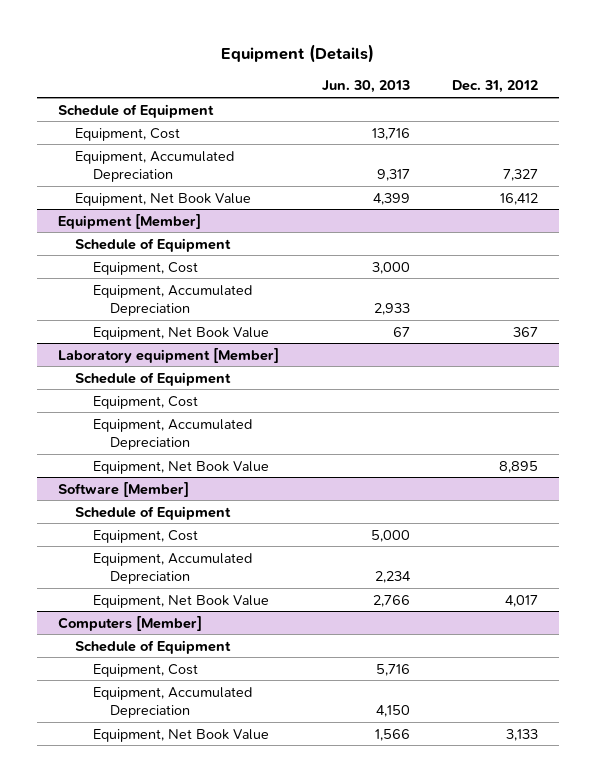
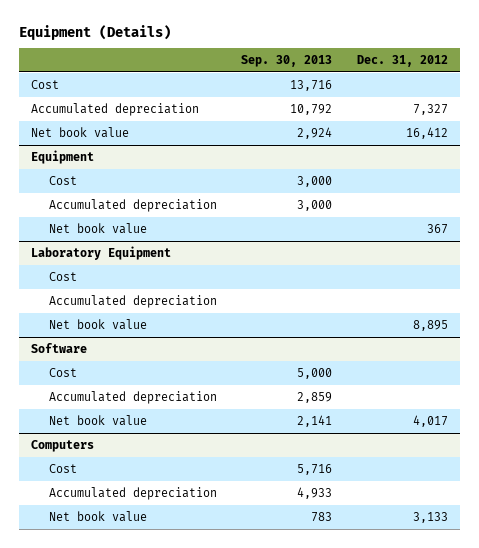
[321,80,410,94] Jun. 30, 2013 -> none
none -> [241,55,333,68] Sep. 30, 2013
[58,103,215,118] Schedule of Equipment -> none
[75,237,232,252] Schedule of Equipment -> none
[75,371,232,386] Schedule of Equipment -> none
[75,505,232,520] Schedule of Equipment -> none
[75,639,232,654] Schedule of Equipment -> none
[75,127,181,141] Equipment, Cost -> [30,79,59,89] Cost
[75,150,235,183] Equipment, Accumulated Depreciation -> [30,102,199,116] Accumulated depreciation
[75,192,252,206] Equipment, Net Book Value -> [30,126,129,138] Net book value
[58,213,202,229] Equipment [Member] -> [30,149,94,164] Equipment
[92,261,198,275] Equipment, Cost -> [48,175,77,185] Cost
[92,284,252,317] Equipment, Accumulated Depreciation -> [48,198,217,212] Accumulated depreciation
[92,326,269,340] Equipment, Net Book Value -> [48,222,147,234] Net book value
[58,347,280,363] Laboratory equipment [Member] -> [30,245,171,260] Laboratory Equipment
[92,395,198,409] Equipment, Cost -> [48,271,77,281] Cost
[92,418,252,451] Equipment, Accumulated Depreciation -> [48,294,217,308] Accumulated depreciation
[92,460,269,474] Equipment, Net Book Value -> [48,318,147,330] Net book value
[58,481,190,497] Software [Member] -> [30,342,87,353] Software
[92,529,198,543] Equipment, Cost -> [48,367,77,377] Cost
[92,552,252,585] Equipment, Accumulated Depreciation -> [48,390,217,404] Accumulated depreciation
[92,594,269,608] Equipment, Net Book Value -> [48,414,147,426] Net book value
[58,615,203,631] Computers [Member] -> [30,439,94,452] Computers
[92,663,198,677] Equipment, Cost -> [48,463,77,473] Cost
[92,686,252,719] Equipment, Accumulated Depreciation -> [48,486,217,500] Accumulated depreciation
[92,728,269,742] Equipment, Net Book Value -> [48,510,147,522] Net book value

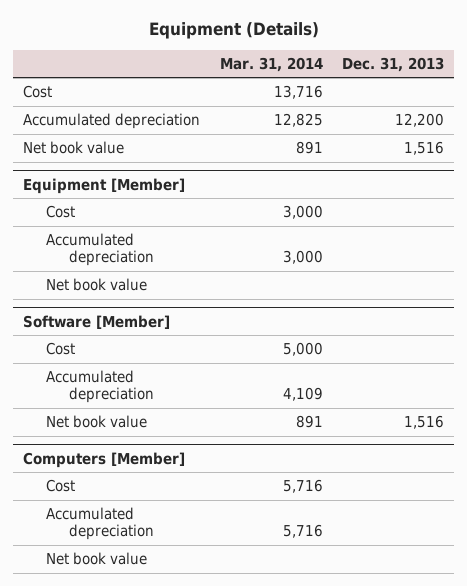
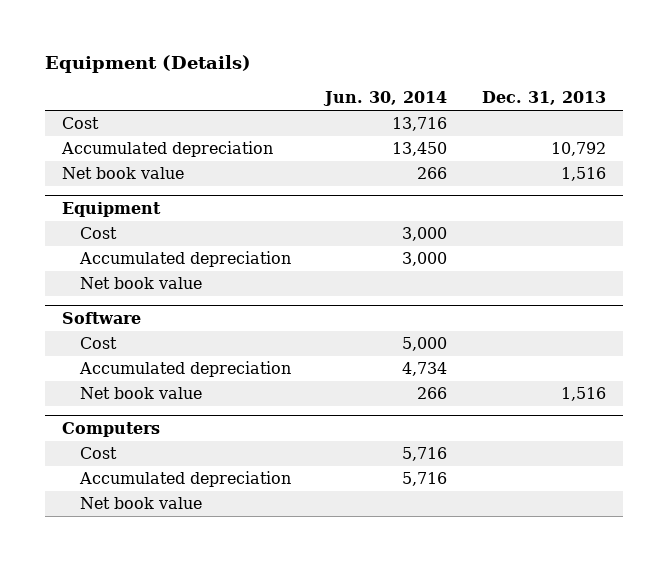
[219,56,323,72] Mar. 31, 2014 -> none
none -> [323,91,448,107] Jun. 30, 2014
[395,113,445,128] 12,200 -> [550,142,606,157] 10,792
[22,177,185,194] Equipment [Member] -> [61,202,161,218] Equipment
[22,314,170,329] Software [Member] -> [61,312,141,325] Software
[22,451,185,468] Computers [Member] -> [61,422,160,438] Computers

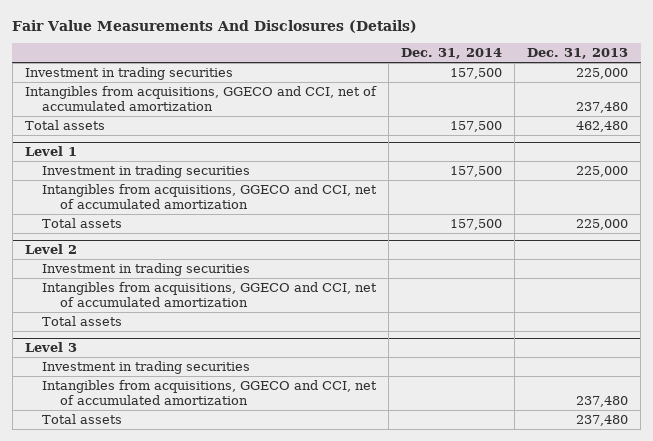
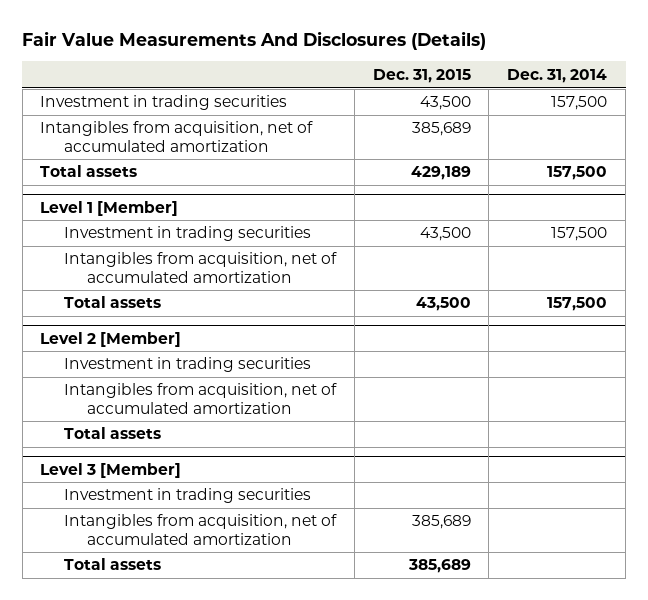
[527,48,629,60] Dec. 31, 2013 -> none
none -> [372,68,471,83] Dec. 31, 2015
[24,85,377,111] Intangibles from acquisitions, GGECO and CCI, net of accumulated amortization -> [40,121,314,152] Intangibles from acquisition, net of accumulated amortization
[24,146,77,157] Level 1 -> [40,200,179,216] Level 1 [Member]
[42,183,378,209] Intangibles from acquisitions, GGECO and CCI, net of accumulated amortization -> [63,252,337,283] Intangibles from acquisition, net of accumulated amortization
[24,244,77,255] Level 2 -> [40,331,182,347] Level 2 [Member]
[42,281,378,307] Intangibles from acquisitions, GGECO and CCI, net of accumulated amortization -> [63,383,337,414] Intangibles from acquisition, net of accumulated amortization
[24,342,77,353] Level 3 -> [40,462,182,478] Level 3 [Member]
[42,379,378,405] Intangibles from acquisitions, GGECO and CCI, net of accumulated amortization -> [63,514,337,545] Intangibles from acquisition, net of accumulated amortization

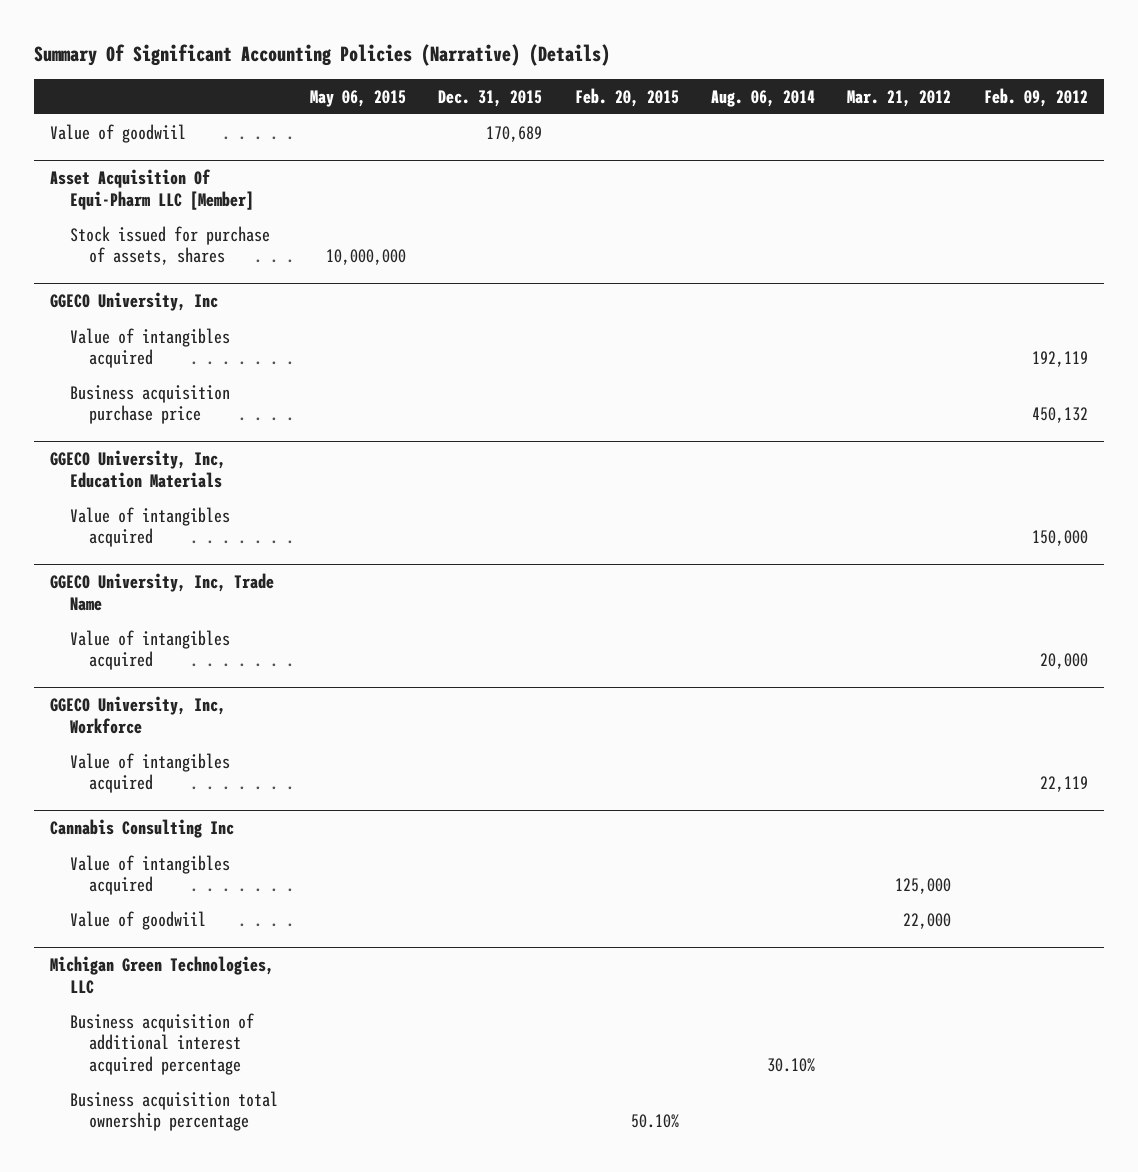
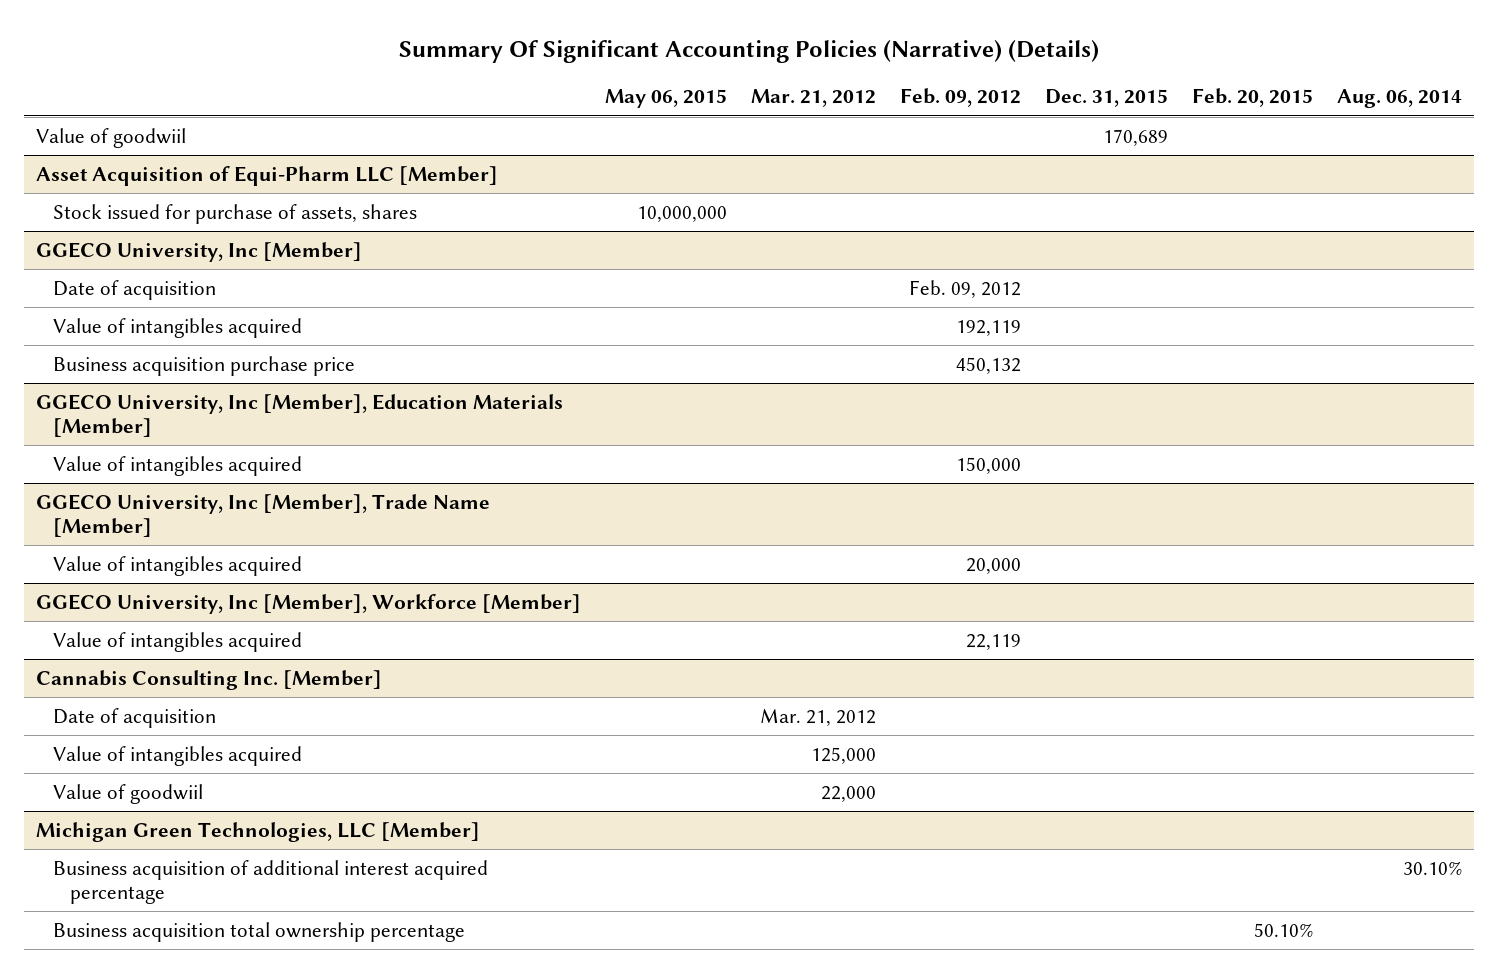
[49,169,254,211] Asset Acquisition Of Equi-Pharm LLC [Member] -> [35,165,498,186] Asset Acquisition of Equi-Pharm LLC [Member]
[49,292,218,312] GGECO University, Inc -> [35,241,362,262] GGECO University, Inc [Member]
none -> [53,279,217,300] Date of acquisition
[49,450,226,489] GGECO University, Inc, Education Materials -> [35,393,563,438] GGECO University, Inc [Member], Education Materials [Member]
[49,573,274,612] GGECO University, Inc, Trade Name -> [35,493,490,538] GGECO University, Inc [Member], Trade Name [Member]
[49,696,226,735] GGECO University, Inc, Workforce -> [35,593,581,614] GGECO University, Inc [Member], Workforce [Member]
[49,819,234,839] Cannabis Consulting Inc -> [35,669,382,690] Cannabis Consulting Inc. [Member]
none -> [53,707,217,728] Date of acquisition
[49,956,274,995] Michigan Green Technologies, LLC -> [35,821,480,842] Michigan Green Technologies, LLC [Member]

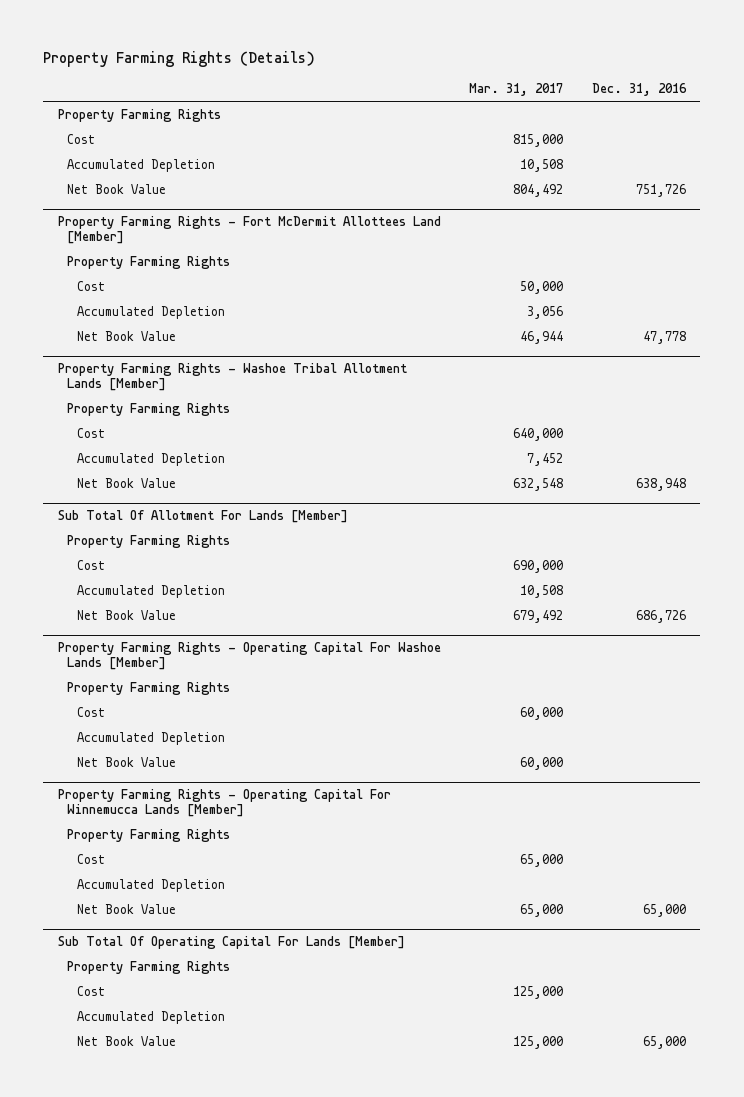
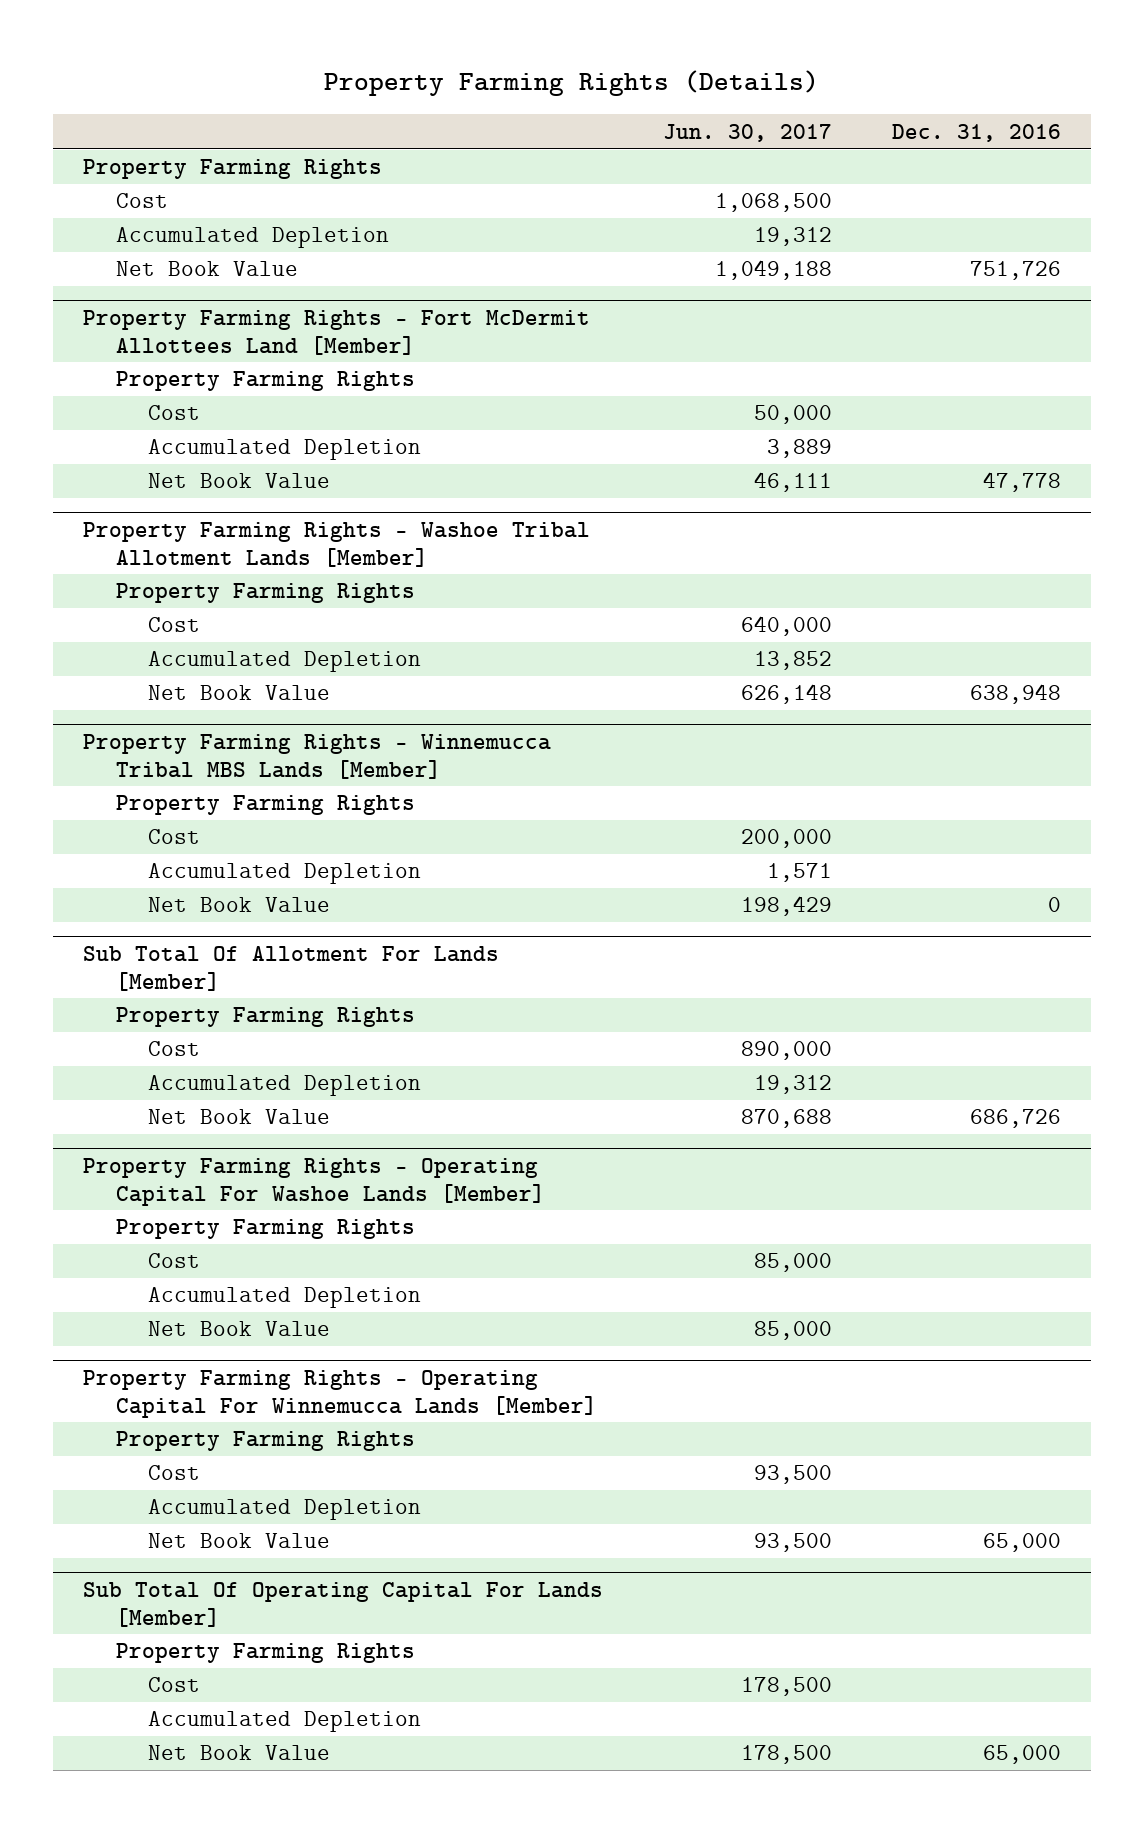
[469,83,564,97] Mar. 31, 2017 -> none
none -> [663,123,833,142] Jun. 30, 2017
none -> [83,733,552,779] Property Farming Rights - Winnemucca Tribal MBS Lands [Member]
none -> [115,795,415,816] Property Farming Rights
none -> [148,829,201,845] Cost
none -> [148,863,422,885] Accumulated Depletion
none -> [148,897,331,913] Net Book Value

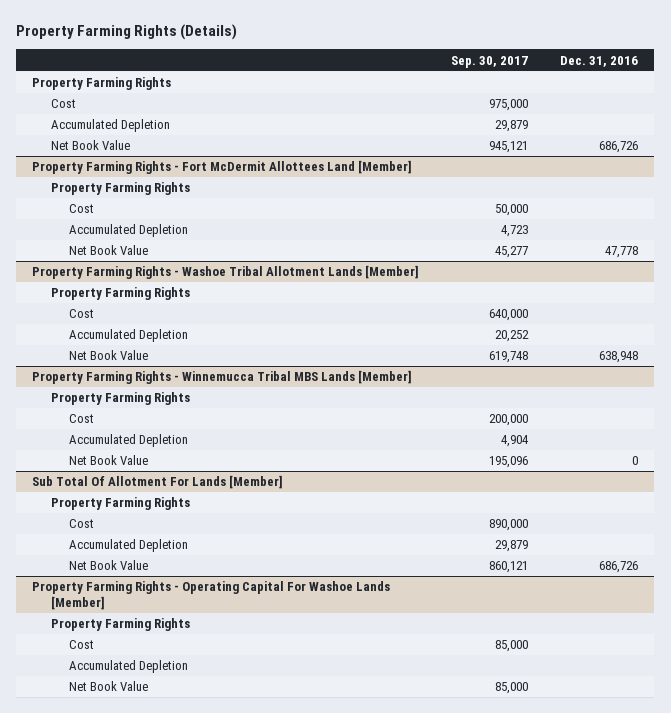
[663,123,833,142] Jun. 30, 2017 -> none
none -> [451,55,529,68] Sep. 30, 2017
[970,261,1062,281] 751,726 -> [599,141,639,154] 686,726
[83,1369,597,1418] Property Farming Rights - Operating Capital For Winnemucca Lands [Member] -> none
[115,1431,415,1452] Property Farming Rights -> none
[148,1465,201,1481] Cost -> none
[148,1499,422,1521] Accumulated Depletion -> none
[148,1533,331,1549] Net Book Value -> none
[83,1581,604,1627] Sub Total Of Operating Capital For Lands [Member] -> none
[115,1643,415,1664] Property Farming Rights -> none
[148,1677,201,1693] Cost -> none
[148,1711,422,1733] Accumulated Depletion -> none
[148,1745,331,1761] Net Book Value -> none

